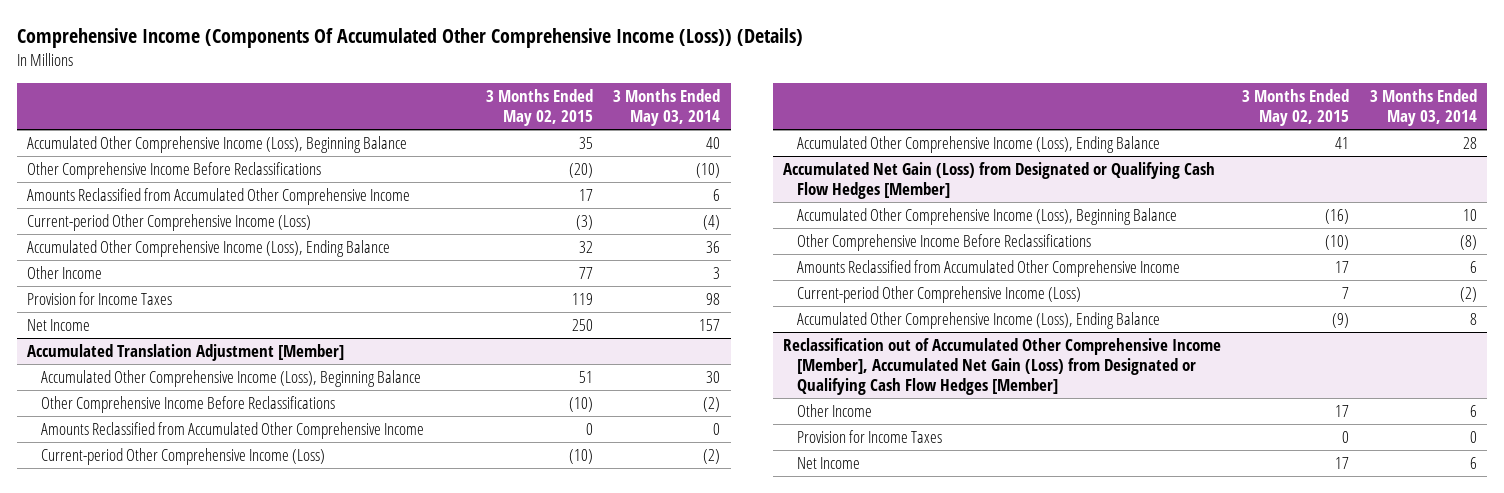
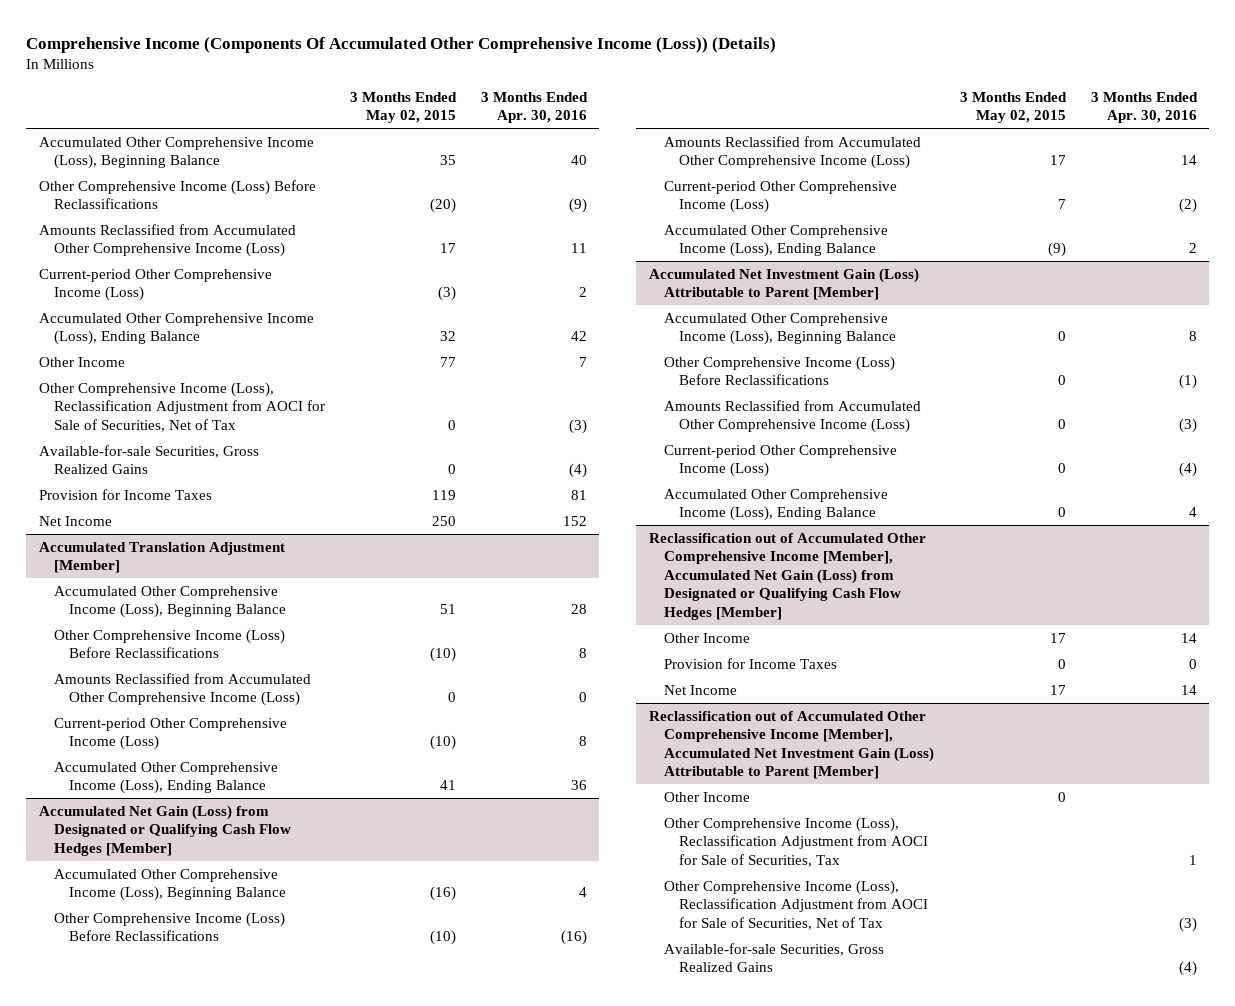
[613,89,721,127] 3 Months Ended May 03, 2014 -> none
none -> [480,91,588,124] 3 Months Ended Apr. 30, 2016
[27,162,322,180] Other Comprehensive Income Before Reclassifications -> [38,179,316,210] Other Comprehensive Income (Loss) Before Reclassifications
[27,188,411,206] Amounts Reclassified from Accumulated Other Comprehensive Income -> [38,223,296,258] Amounts Reclassified from Accumulated Other Comprehensive Income (Loss)
none -> [38,381,325,432] Other Comprehensive Income (Loss), Reclassification Adjustment from AOCI for Sale of Securities, Net of Tax
none -> [38,444,259,475] Available-for-sale Securities, Gross Realized Gains
[41,396,336,414] Other Comprehensive Income Before Reclassifications -> [53,628,285,659] Other Comprehensive Income (Loss) Before Reclassifications
[41,422,425,440] Amounts Reclassified from Accumulated Other Comprehensive Income -> [53,672,311,707] Amounts Reclassified from Accumulated Other Comprehensive Income (Loss)
[797,234,1092,252] Other Comprehensive Income Before Reclassifications -> [53,911,285,942] Other Comprehensive Income (Loss) Before Reclassifications
[797,260,1181,278] Amounts Reclassified from Accumulated Other Comprehensive Income -> [663,135,921,170] Amounts Reclassified from Accumulated Other Comprehensive Income (Loss)
none -> [648,267,919,301] Accumulated Net Investment Gain (Loss) Attributable to Parent [Member]
none -> [663,312,896,346] Accumulated Other Comprehensive Income (Loss), Beginning Balance
none -> [663,355,895,386] Other Comprehensive Income (Loss) Before Reclassifications
none -> [663,399,921,434] Amounts Reclassified from Accumulated Other Comprehensive Income (Loss)
none -> [663,444,897,478] Current-period Other Comprehensive Income (Loss)
none -> [663,488,888,522] Accumulated Other Comprehensive Income (Loss), Ending Balance
none -> [648,710,934,780] Reclassification out of Accumulated Other Comprehensive Income [Member], Accumulated Net Investment Gain (Loss) Attributable to Parent [Member]
none -> [663,791,750,802] Other Income
none -> [663,816,928,867] Other Comprehensive Income (Loss), Reclassification Adjustment from AOCI for Sale of Securities, Tax
none -> [663,879,928,930] Other Comprehensive Income (Loss), Reclassification Adjustment from AOCI for Sale of Securities, Net of Tax
none -> [663,942,884,973] Available-for-sale Securities, Gross Realized Gains

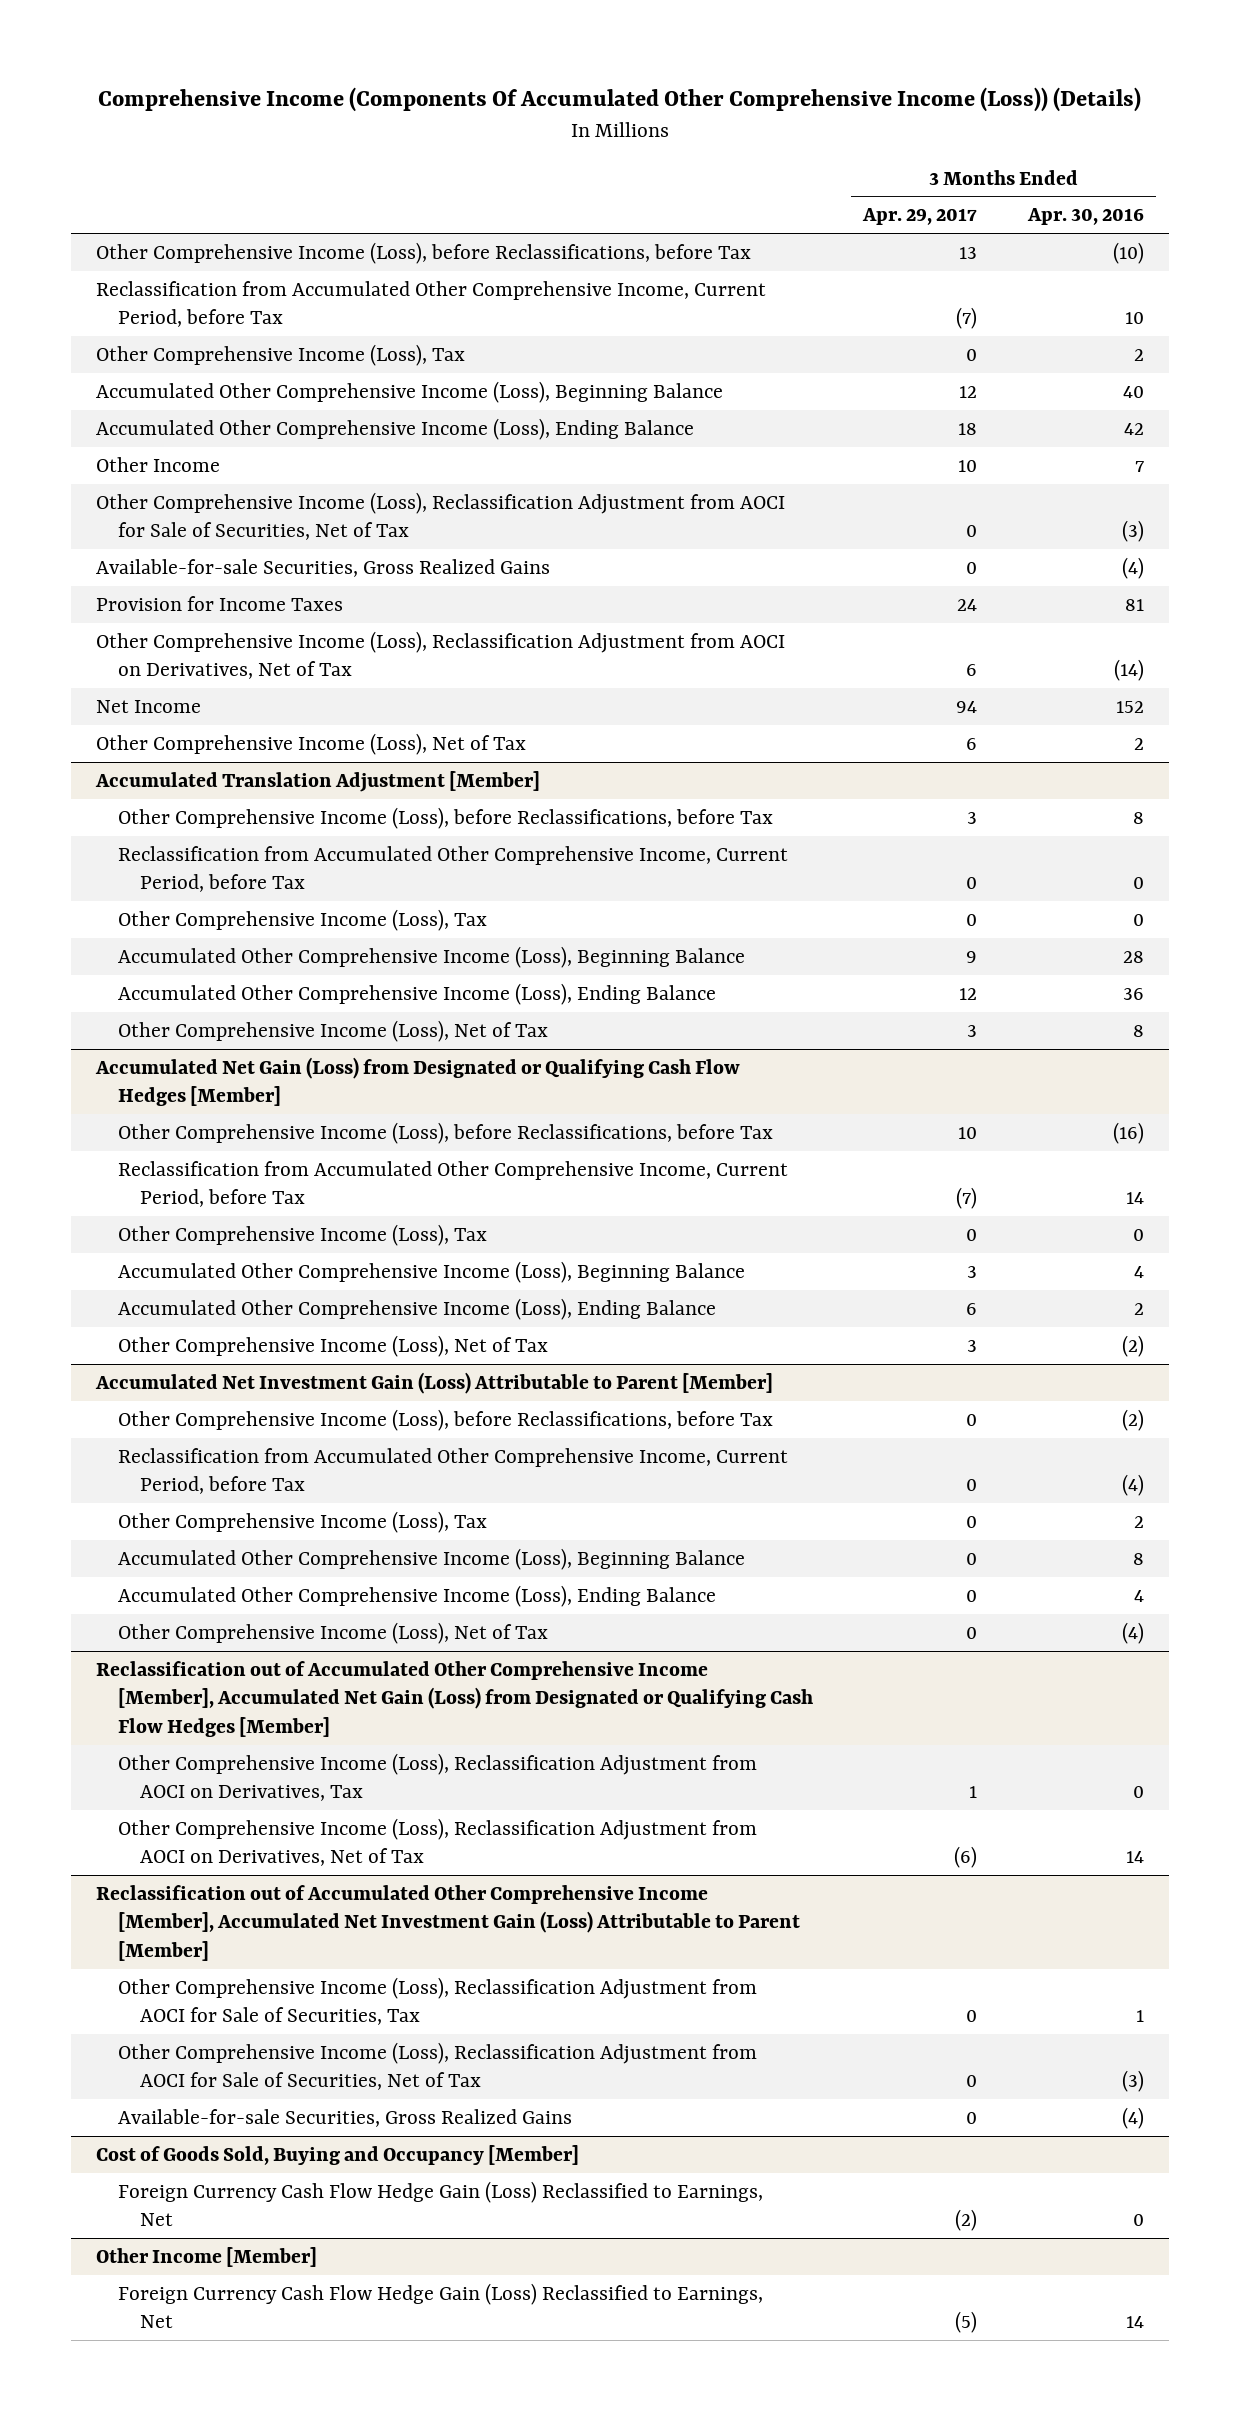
[349,91,457,124] 3 Months Ended May 02, 2015 -> none
none -> [862,208,978,226] Apr. 29, 2017
none -> [96,241,752,264] Other Comprehensive Income (Loss), before Reclassifications, before Tax
none -> [96,280,767,328] Reclassification from Accumulated Other Comprehensive Income, Current Period, before Tax
none -> [96,343,466,366] Other Comprehensive Income (Loss), Tax
[38,179,316,210] Other Comprehensive Income (Loss) Before Reclassifications -> none
[38,223,296,258] Amounts Reclassified from Accumulated Other Comprehensive Income (Loss) -> none
[38,268,272,302] Current-period Other Comprehensive Income (Loss) -> none
none -> [96,630,786,680] Other Comprehensive Income (Loss), Reclassification Adjustment from AOCI on Derivatives, Net of Tax
none -> [96,732,527,755] Other Comprehensive Income (Loss), Net of Tax
none -> [118,806,774,829] Other Comprehensive Income (Loss), before Reclassifications, before Tax
none -> [118,845,789,893] Reclassification from Accumulated Other Comprehensive Income, Current Period, before Tax
none -> [118,908,488,931] Other Comprehensive Income (Loss), Tax
[53,628,285,659] Other Comprehensive Income (Loss) Before Reclassifications -> none
[53,672,311,707] Amounts Reclassified from Accumulated Other Comprehensive Income (Loss) -> none
[53,717,287,751] Current-period Other Comprehensive Income (Loss) -> none
none -> [118,1019,549,1042] Other Comprehensive Income (Loss), Net of Tax
none -> [118,1121,774,1144] Other Comprehensive Income (Loss), before Reclassifications, before Tax
none -> [118,1160,789,1208] Reclassification from Accumulated Other Comprehensive Income, Current Period, before Tax
none -> [118,1223,488,1246] Other Comprehensive Income (Loss), Tax
[53,911,285,942] Other Comprehensive Income (Loss) Before Reclassifications -> none
[663,135,921,170] Amounts Reclassified from Accumulated Other Comprehensive Income (Loss) -> none
[663,180,897,214] Current-period Other Comprehensive Income (Loss) -> none
none -> [118,1334,549,1357] Other Comprehensive Income (Loss), Net of Tax
none -> [118,1408,774,1431] Other Comprehensive Income (Loss), before Reclassifications, before Tax
none -> [118,1447,789,1495] Reclassification from Accumulated Other Comprehensive Income, Current Period, before Tax
none -> [118,1510,488,1533] Other Comprehensive Income (Loss), Tax
[663,355,895,386] Other Comprehensive Income (Loss) Before Reclassifications -> none
[663,399,921,434] Amounts Reclassified from Accumulated Other Comprehensive Income (Loss) -> none
[663,444,897,478] Current-period Other Comprehensive Income (Loss) -> none
none -> [118,1621,549,1644] Other Comprehensive Income (Loss), Net of Tax
[663,632,750,643] Other Income -> none
[663,657,837,669] Provision for Income Taxes -> none
[663,684,737,695] Net Income -> none
none -> [118,1752,758,1802] Other Comprehensive Income (Loss), Reclassification Adjustment from AOCI on Derivatives, Tax
none -> [118,1817,758,1867] Other Comprehensive Income (Loss), Reclassification Adjustment from AOCI on Derivatives, Net of Tax
[663,791,750,802] Other Income -> none
none -> [96,2144,580,2165] Cost of Goods Sold, Buying and Occupancy [Member]
none -> [118,2180,764,2227] Foreign Currency Cash Flow Hedge Gain (Loss) Reclassified to Earnings, Net
none -> [96,2246,318,2267] Other Income [Member]
none -> [118,2282,764,2329] Foreign Currency Cash Flow Hedge Gain (Loss) Reclassified to Earnings, Net

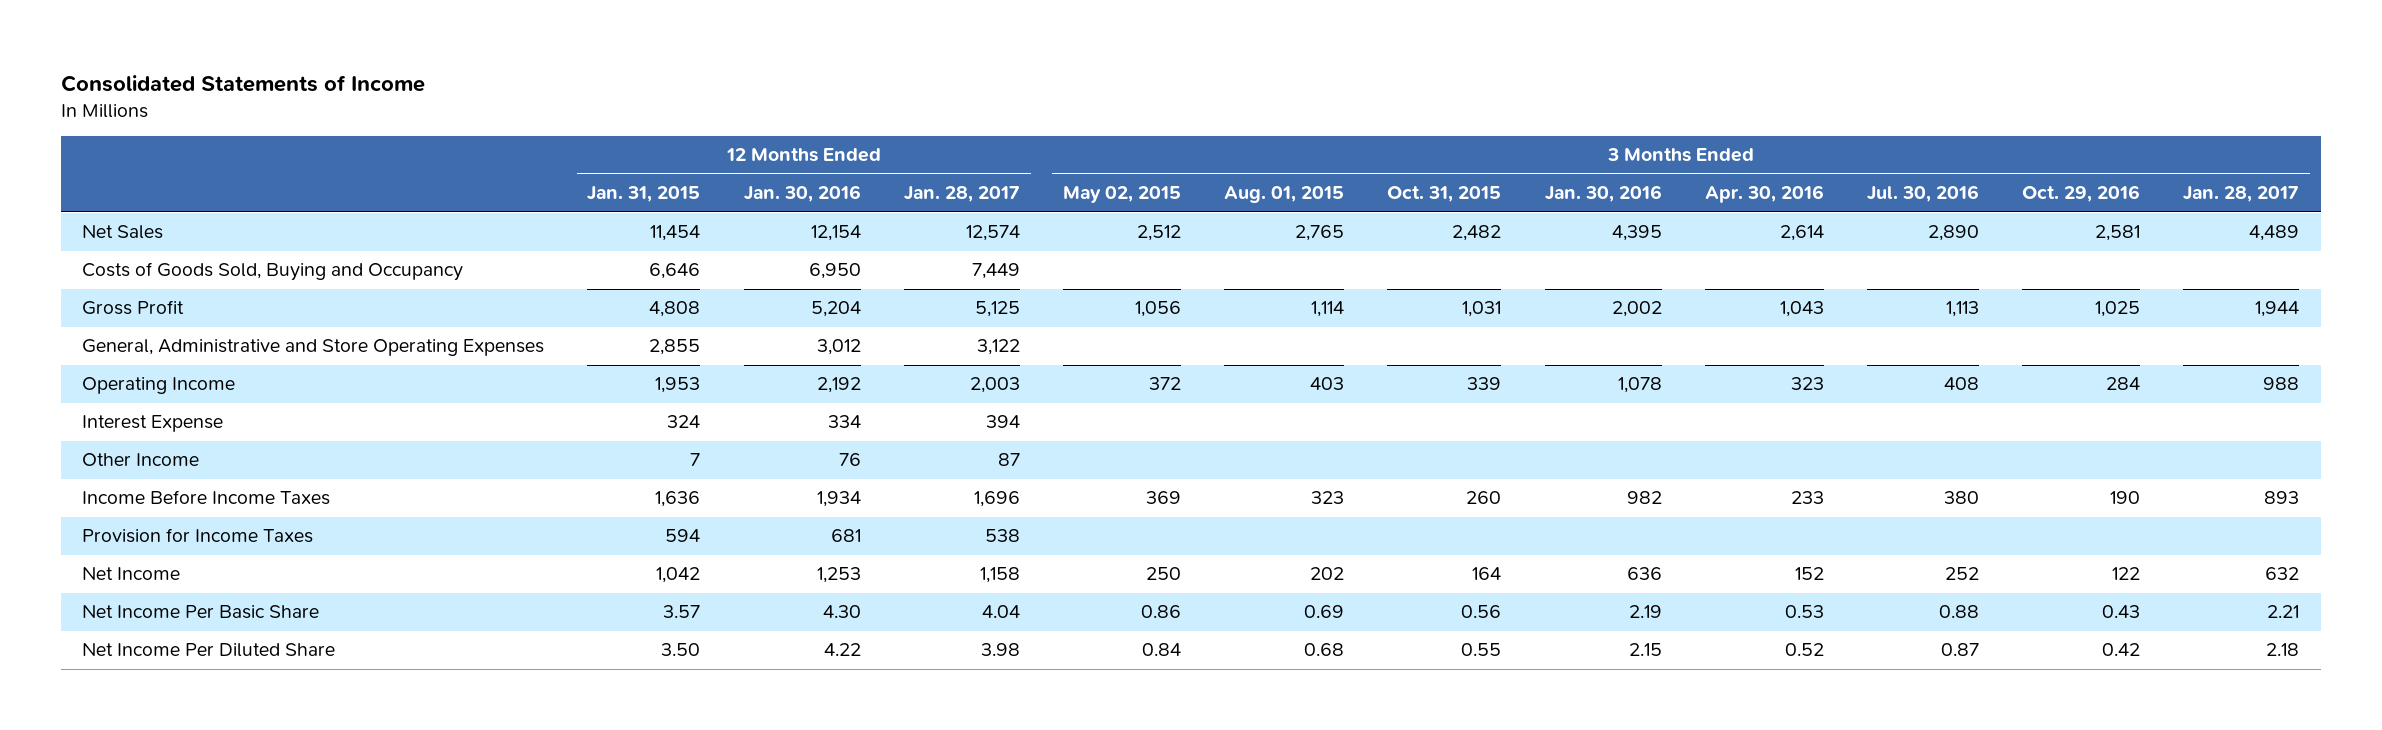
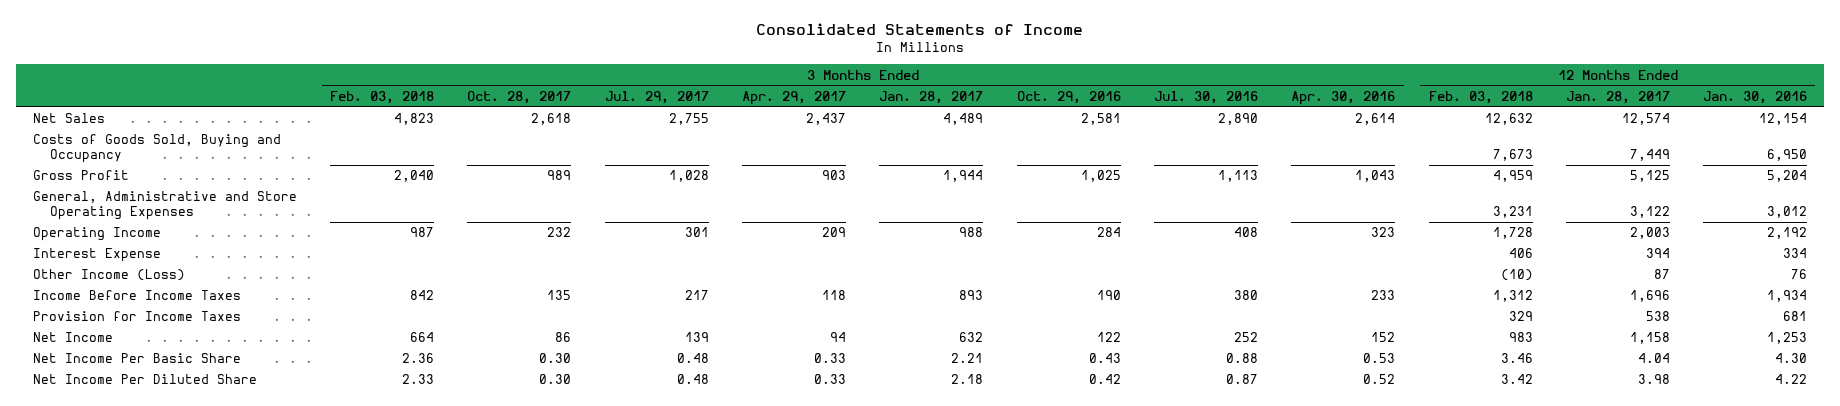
[587,186,701,203] Jan. 31, 2015 -> none
[1062,186,1181,204] May 02, 2015 -> none
[1224,186,1345,204] Aug. 01, 2015 -> none
[1387,186,1502,203] Oct. 31, 2015 -> none
[1544,185,1662,203] Jan. 30, 2016 -> none
none -> [330,91,435,105] Feb. 03, 2018
none -> [467,91,572,105] Oct. 28, 2017
none -> [604,91,709,105] Jul. 29, 2017
none -> [741,91,846,106] Apr. 29, 2017
none -> [1428,91,1533,105] Feb. 03, 2018
[82,453,200,467] Other Income -> [32,269,185,282] Other Income (Loss)

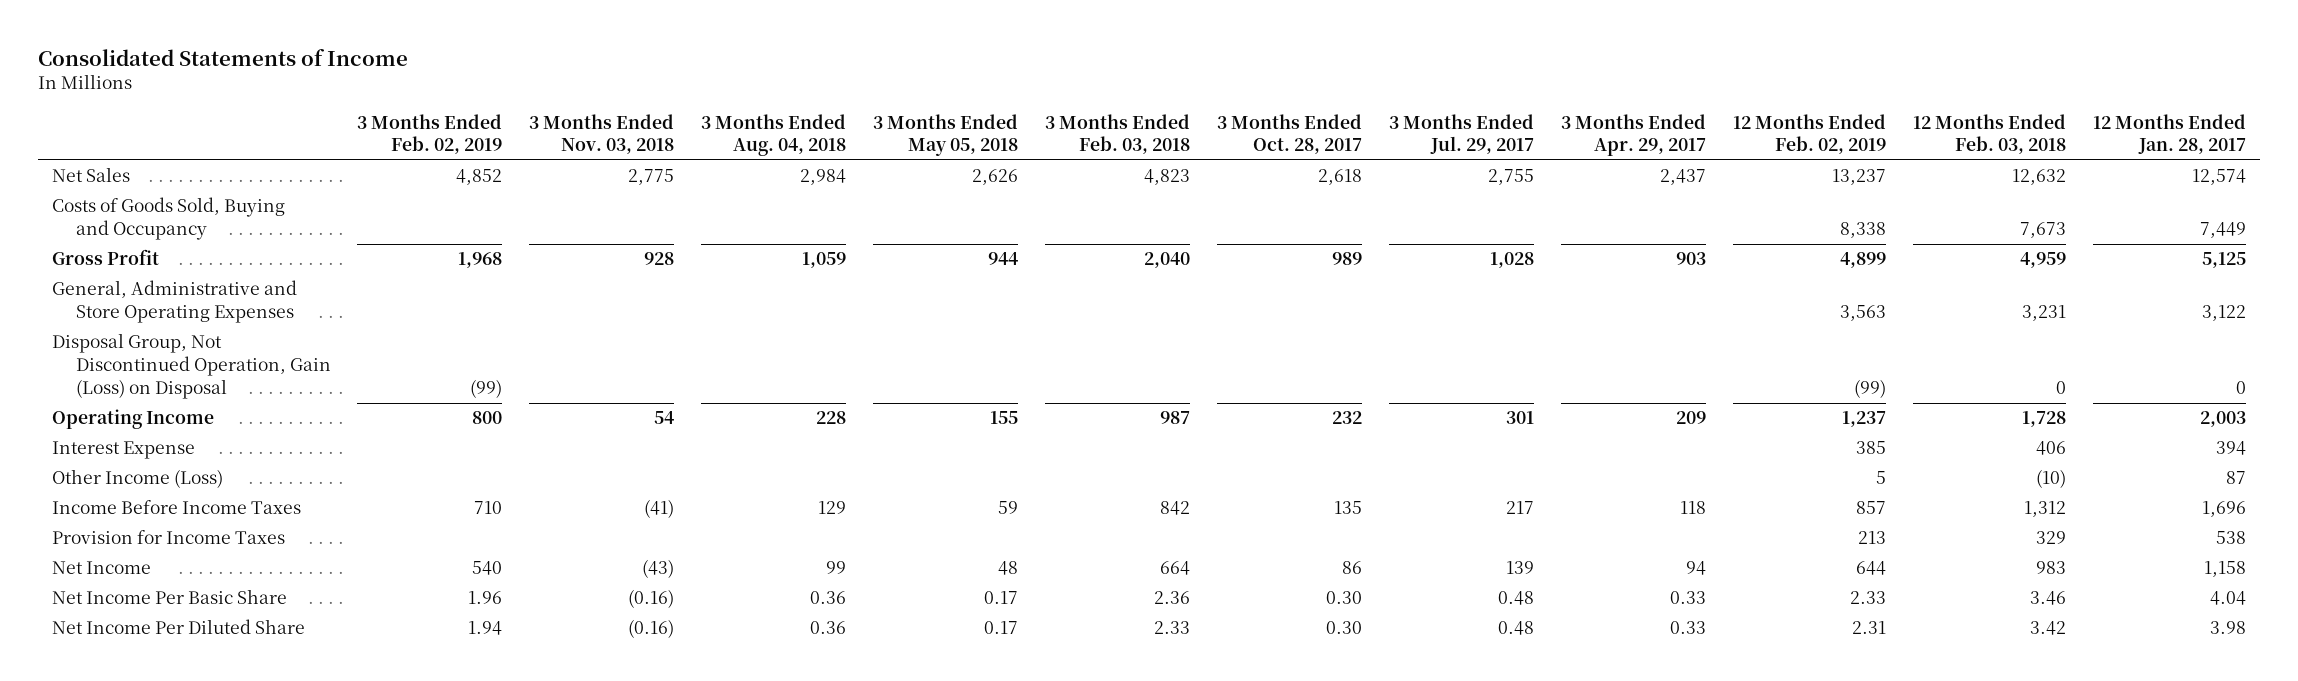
[879,91,984,105] Jan. 28, 2017 -> none
[1016,91,1121,105] Oct. 29, 2016 -> none
[1153,91,1258,105] Jul. 30, 2016 -> none
[1291,91,1396,106] Apr. 30, 2016 -> none
[1703,91,1808,105] Jan. 30, 2016 -> none
none -> [357,113,503,155] 3 Months Ended Feb. 02, 2019
none -> [529,113,675,155] 3 Months Ended Nov. 03, 2018
none -> [701,113,847,157] 3 Months Ended Aug. 04, 2018
none -> [873,113,1019,157] 3 Months Ended May 05, 2018
none -> [1733,113,1887,155] 12 Months Ended Feb. 02, 2019
none -> [51,333,331,400] Disposal Group, Not Discontinued Operation, Gain (Loss) on Disposal

